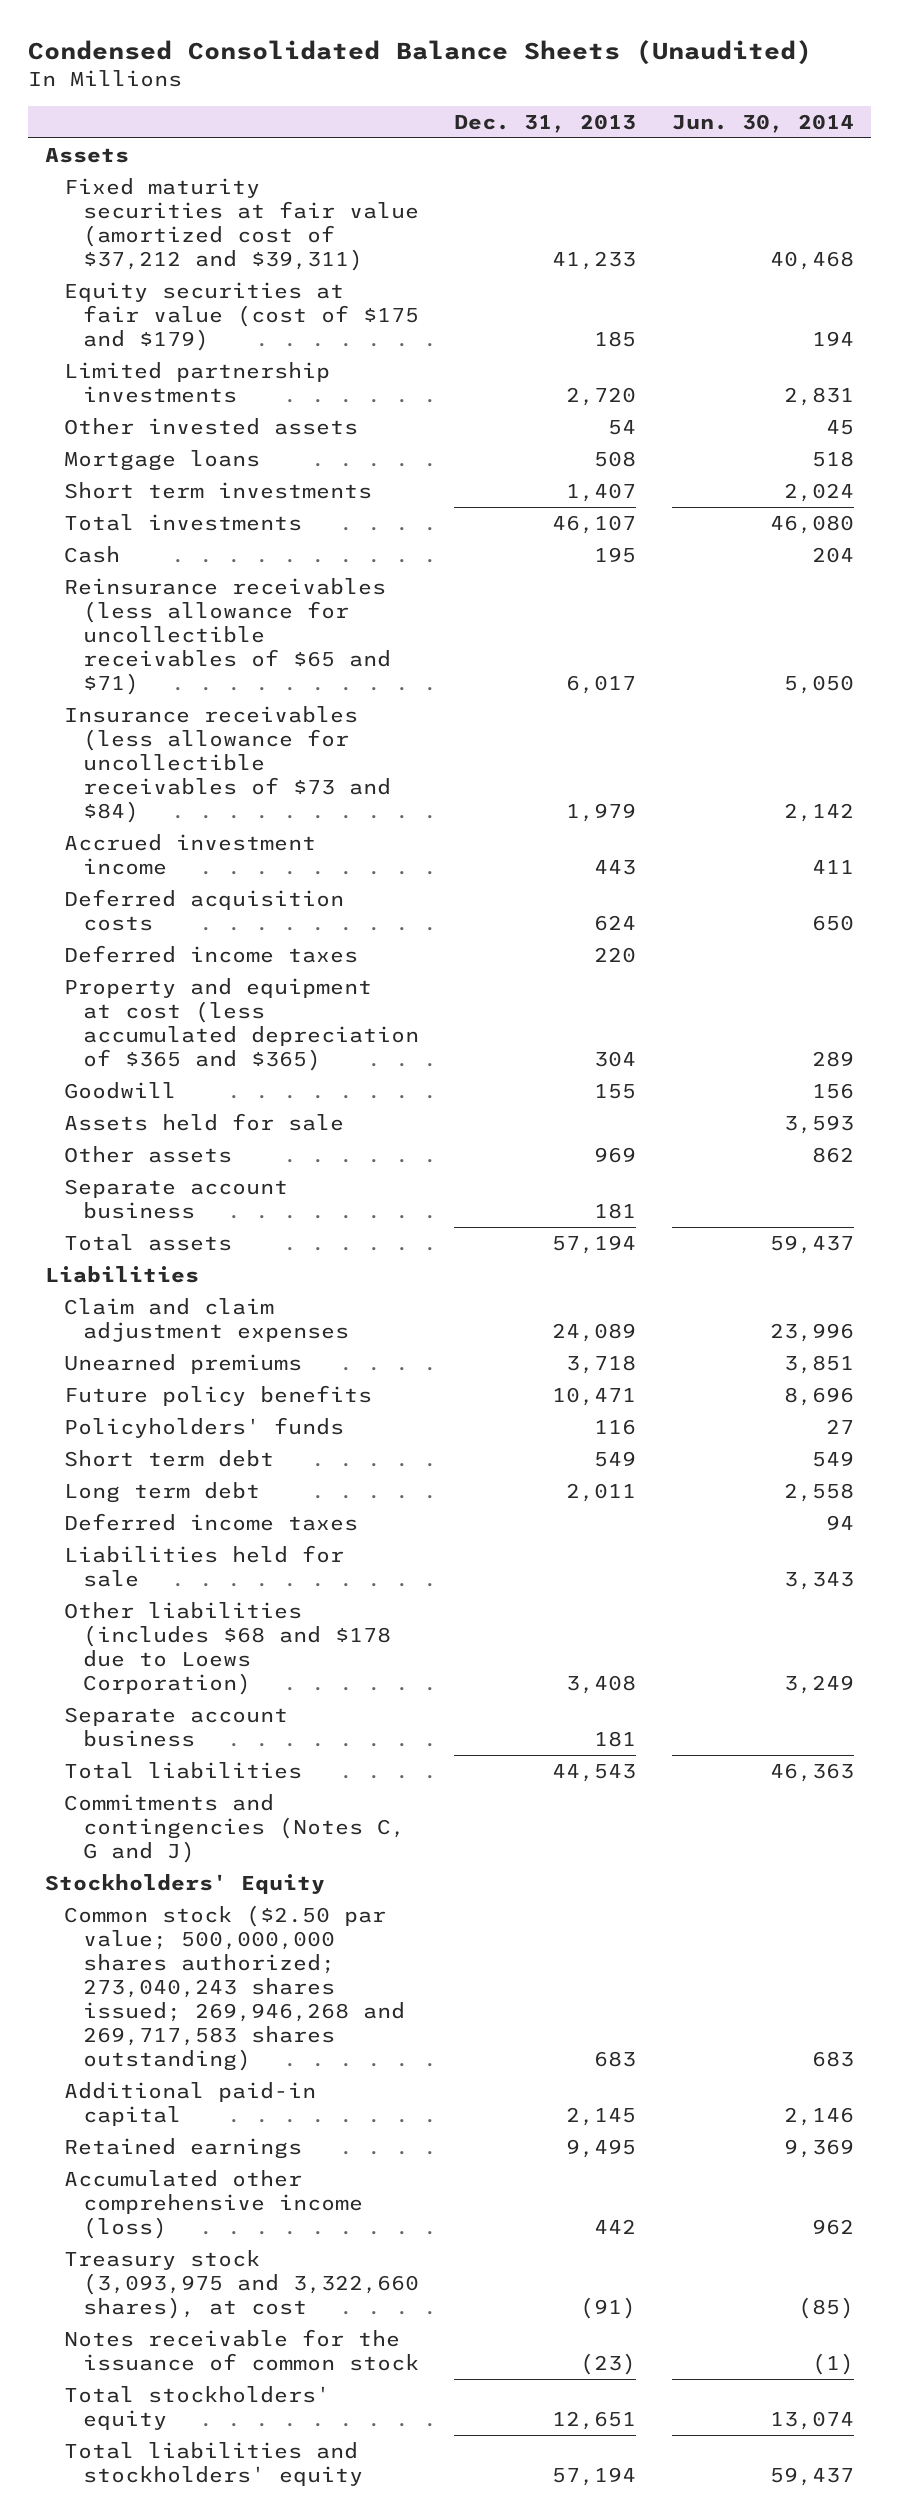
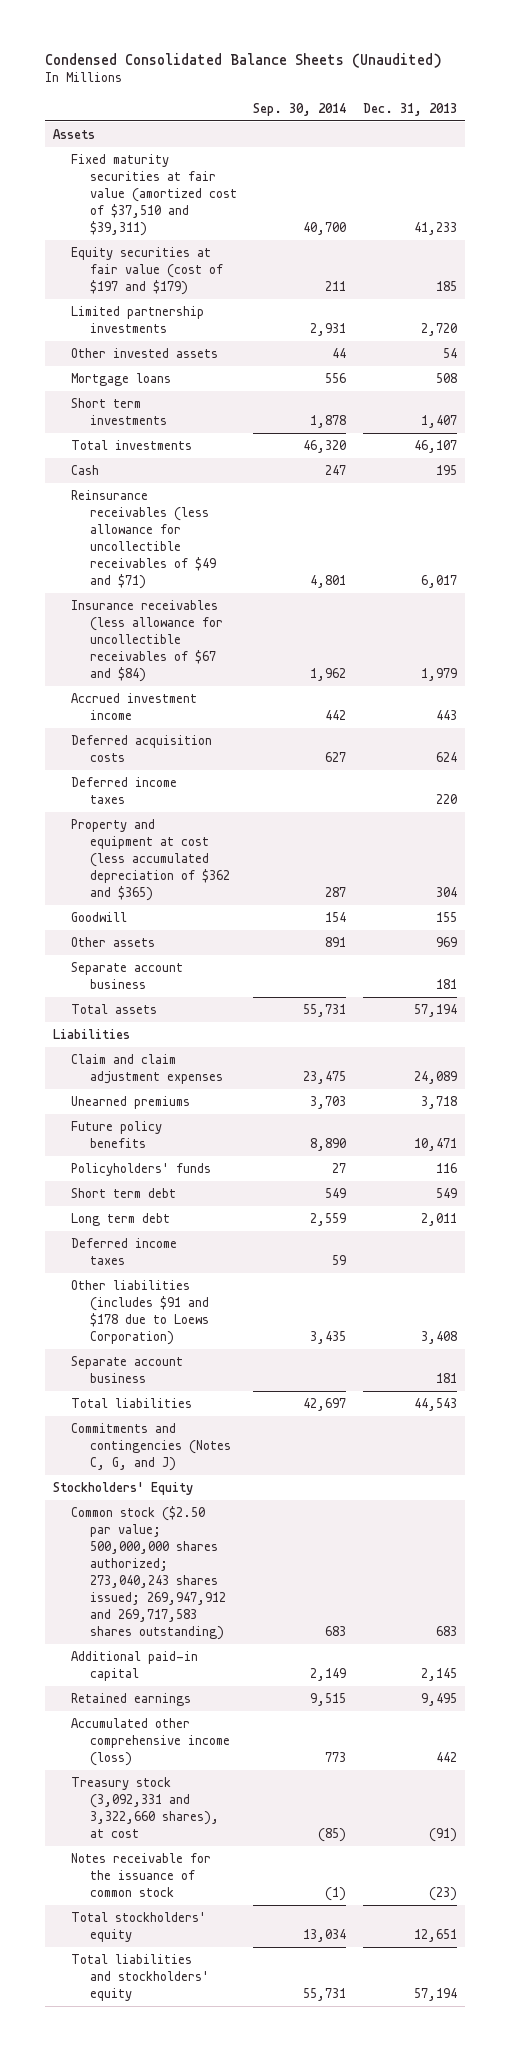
[671,113,854,133] Jun. 30, 2014 -> none
none -> [253,102,347,116] Sep. 30, 2014
[64,177,420,271] Fixed maturity securities at fair value (amortized cost of $37,212 and $39,311) -> [71,154,238,236] Fixed maturity securities at fair value (amortized cost of $37,510 and $39,311)
[64,281,420,351] Equity securities at fair value (cost of $175 and $179) -> [71,247,224,295] Equity securities at fair value (cost of $197 and $179)
[64,577,392,695] Reinsurance receivables (less allowance for uncollectible receivables of $65 and $71) -> [71,490,217,589] Reinsurance receivables (less allowance for uncollectible receivables of $49 and $71)
[64,705,392,823] Insurance receivables (less allowance for uncollectible receivables of $73 and $84) -> [71,600,224,682] Insurance receivables (less allowance for uncollectible receivables of $67 and $84)
[64,977,420,1071] Property and equipment at cost (less accumulated depreciation of $365 and $365) -> [71,819,231,901] Property and equipment at cost (less accumulated depreciation of $362 and $365)
[64,1112,345,1131] Assets held for sale -> none
[64,1544,345,1587] Liabilities held for sale -> none
[64,1601,392,1695] Other liabilities (includes $68 and $178 due to Loews Corporation) -> [71,1280,210,1345] Other liabilities (includes $91 and $178 due to Loews Corporation)
[64,1793,406,1863] Commitments and contingencies (Notes C, G and J) -> [71,1423,232,1471] Commitments and contingencies (Notes C, G, and J)
[64,1904,406,2071] Common stock ($2.50 par value; 500,000,000 shares authorized; 273,040,243 shares issued; 269,946,268 and 269,717,583 shares outstanding) -> [71,1506,227,1640] Common stock ($2.50 par value; 500,000,000 shares authorized; 273,040,243 shares issued; 269,947,912 and 269,717,583 shares outstanding)
[64,2249,420,2319] Treasury stock (3,093,975 and 3,322,660 shares), at cost -> [71,1777,220,1838] Treasury stock (3,092,331 and 3,322,660 shares), at cost

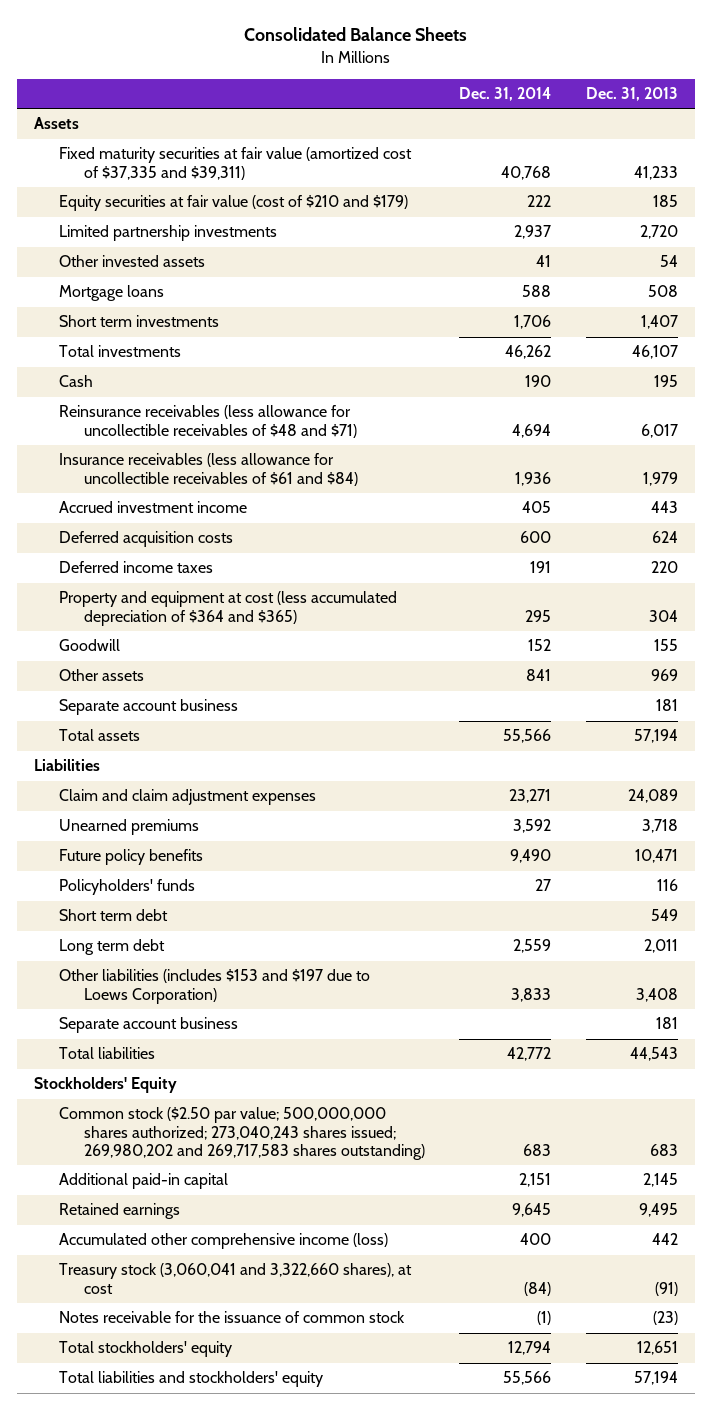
[44,52,442,68] Condensed Consolidated Balance Sheets (Unaudited) -> [243,27,467,42] Consolidated Balance Sheets
[253,102,347,116] Sep. 30, 2014 -> none
none -> [459,86,552,101] Dec. 31, 2014
[71,154,238,236] Fixed maturity securities at fair value (amortized cost of $37,510 and $39,311) -> [59,147,413,180] Fixed maturity securities at fair value (amortized cost of $37,335 and $39,311)
[71,247,224,295] Equity securities at fair value (cost of $197 and $179) -> [59,195,409,212] Equity securities at fair value (cost of $210 and $179)
[71,490,217,589] Reinsurance receivables (less allowance for uncollectible receivables of $49 and $71) -> [59,405,358,438] Reinsurance receivables (less allowance for uncollectible receivables of $48 and $71)
[71,600,224,682] Insurance receivables (less allowance for uncollectible receivables of $67 and $84) -> [59,453,359,486] Insurance receivables (less allowance for uncollectible receivables of $61 and $84)
[71,819,231,901] Property and equipment at cost (less accumulated depreciation of $362 and $365) -> [59,591,398,626] Property and equipment at cost (less accumulated depreciation of $364 and $365)
[71,1238,178,1266] Deferred income taxes -> none
[71,1280,210,1345] Other liabilities (includes $91 and $178 due to Loews Corporation) -> [59,969,371,1004] Other liabilities (includes $153 and $197 due to Loews Corporation)
[71,1423,232,1471] Commitments and contingencies (Notes C, G, and J) -> none
[71,1506,227,1640] Common stock ($2.50 par value; 500,000,000 shares authorized; 273,040,243 shares issued; 269,947,912 and 269,717,583 shares outstanding) -> [59,1107,426,1160] Common stock ($2.50 par value; 500,000,000 shares authorized; 273,040,243 shares issued; 269,980,202 and 269,717,583 shares outstanding)
[71,1777,220,1838] Treasury stock (3,092,331 and 3,322,660 shares), at cost -> [59,1263,413,1294] Treasury stock (3,060,041 and 3,322,660 shares), at cost

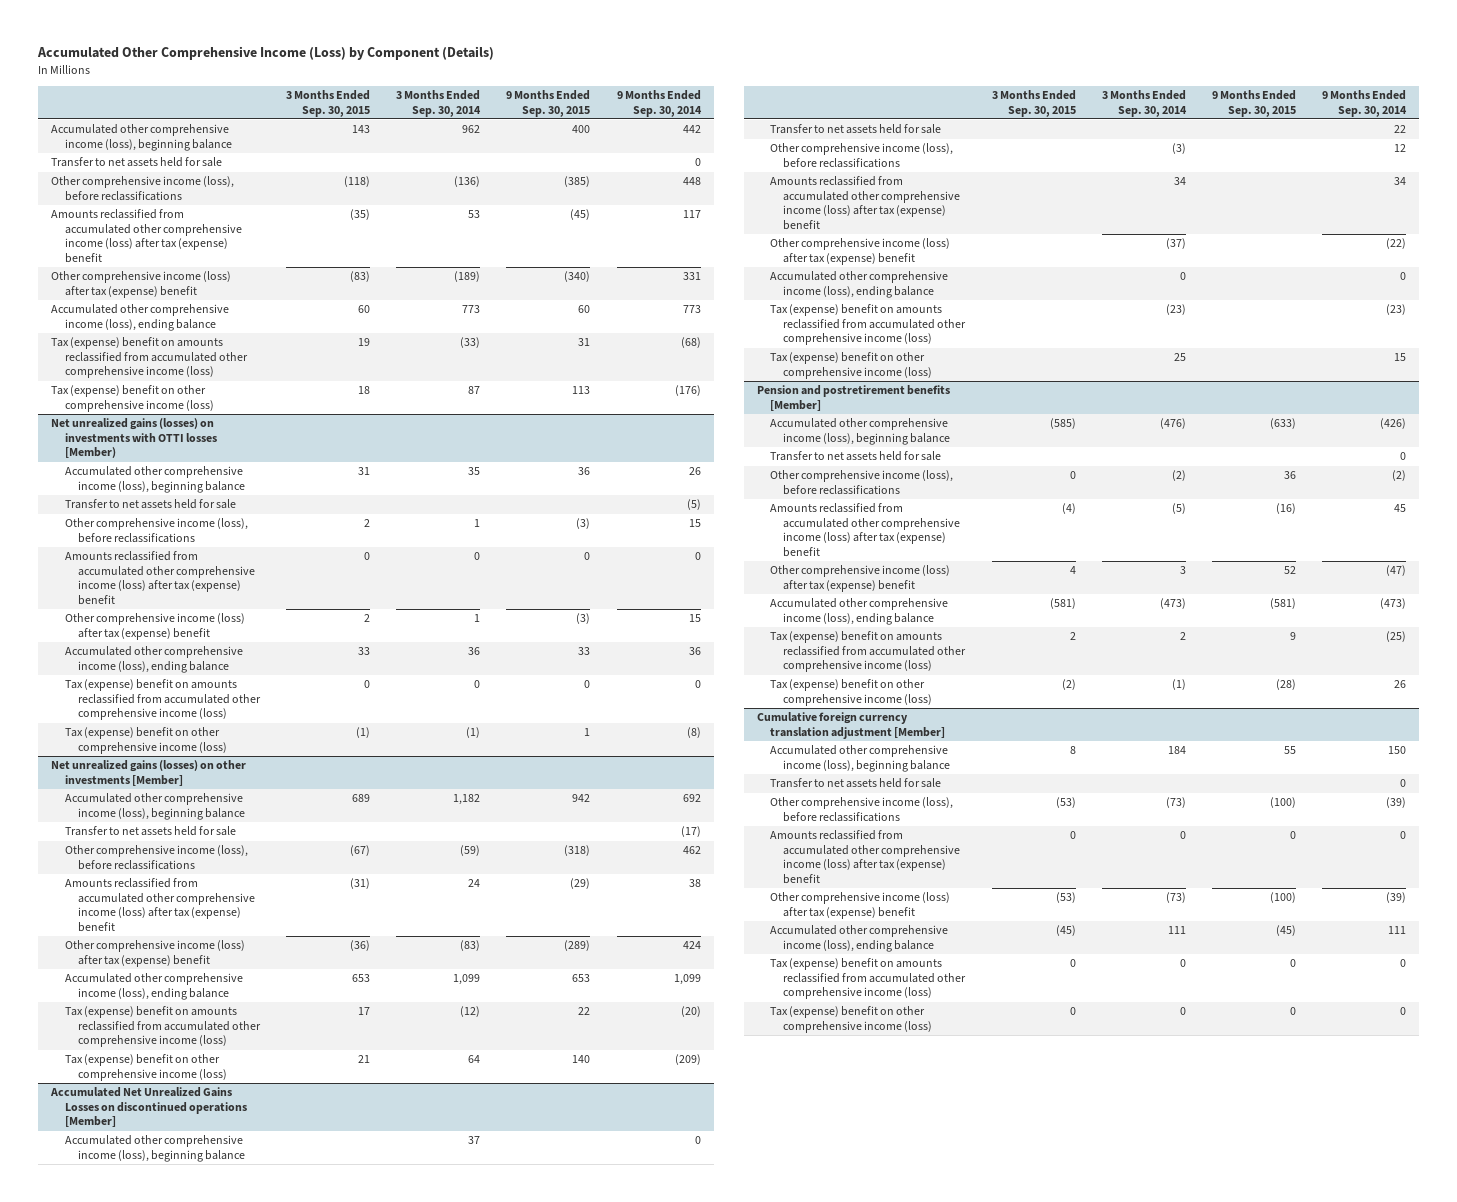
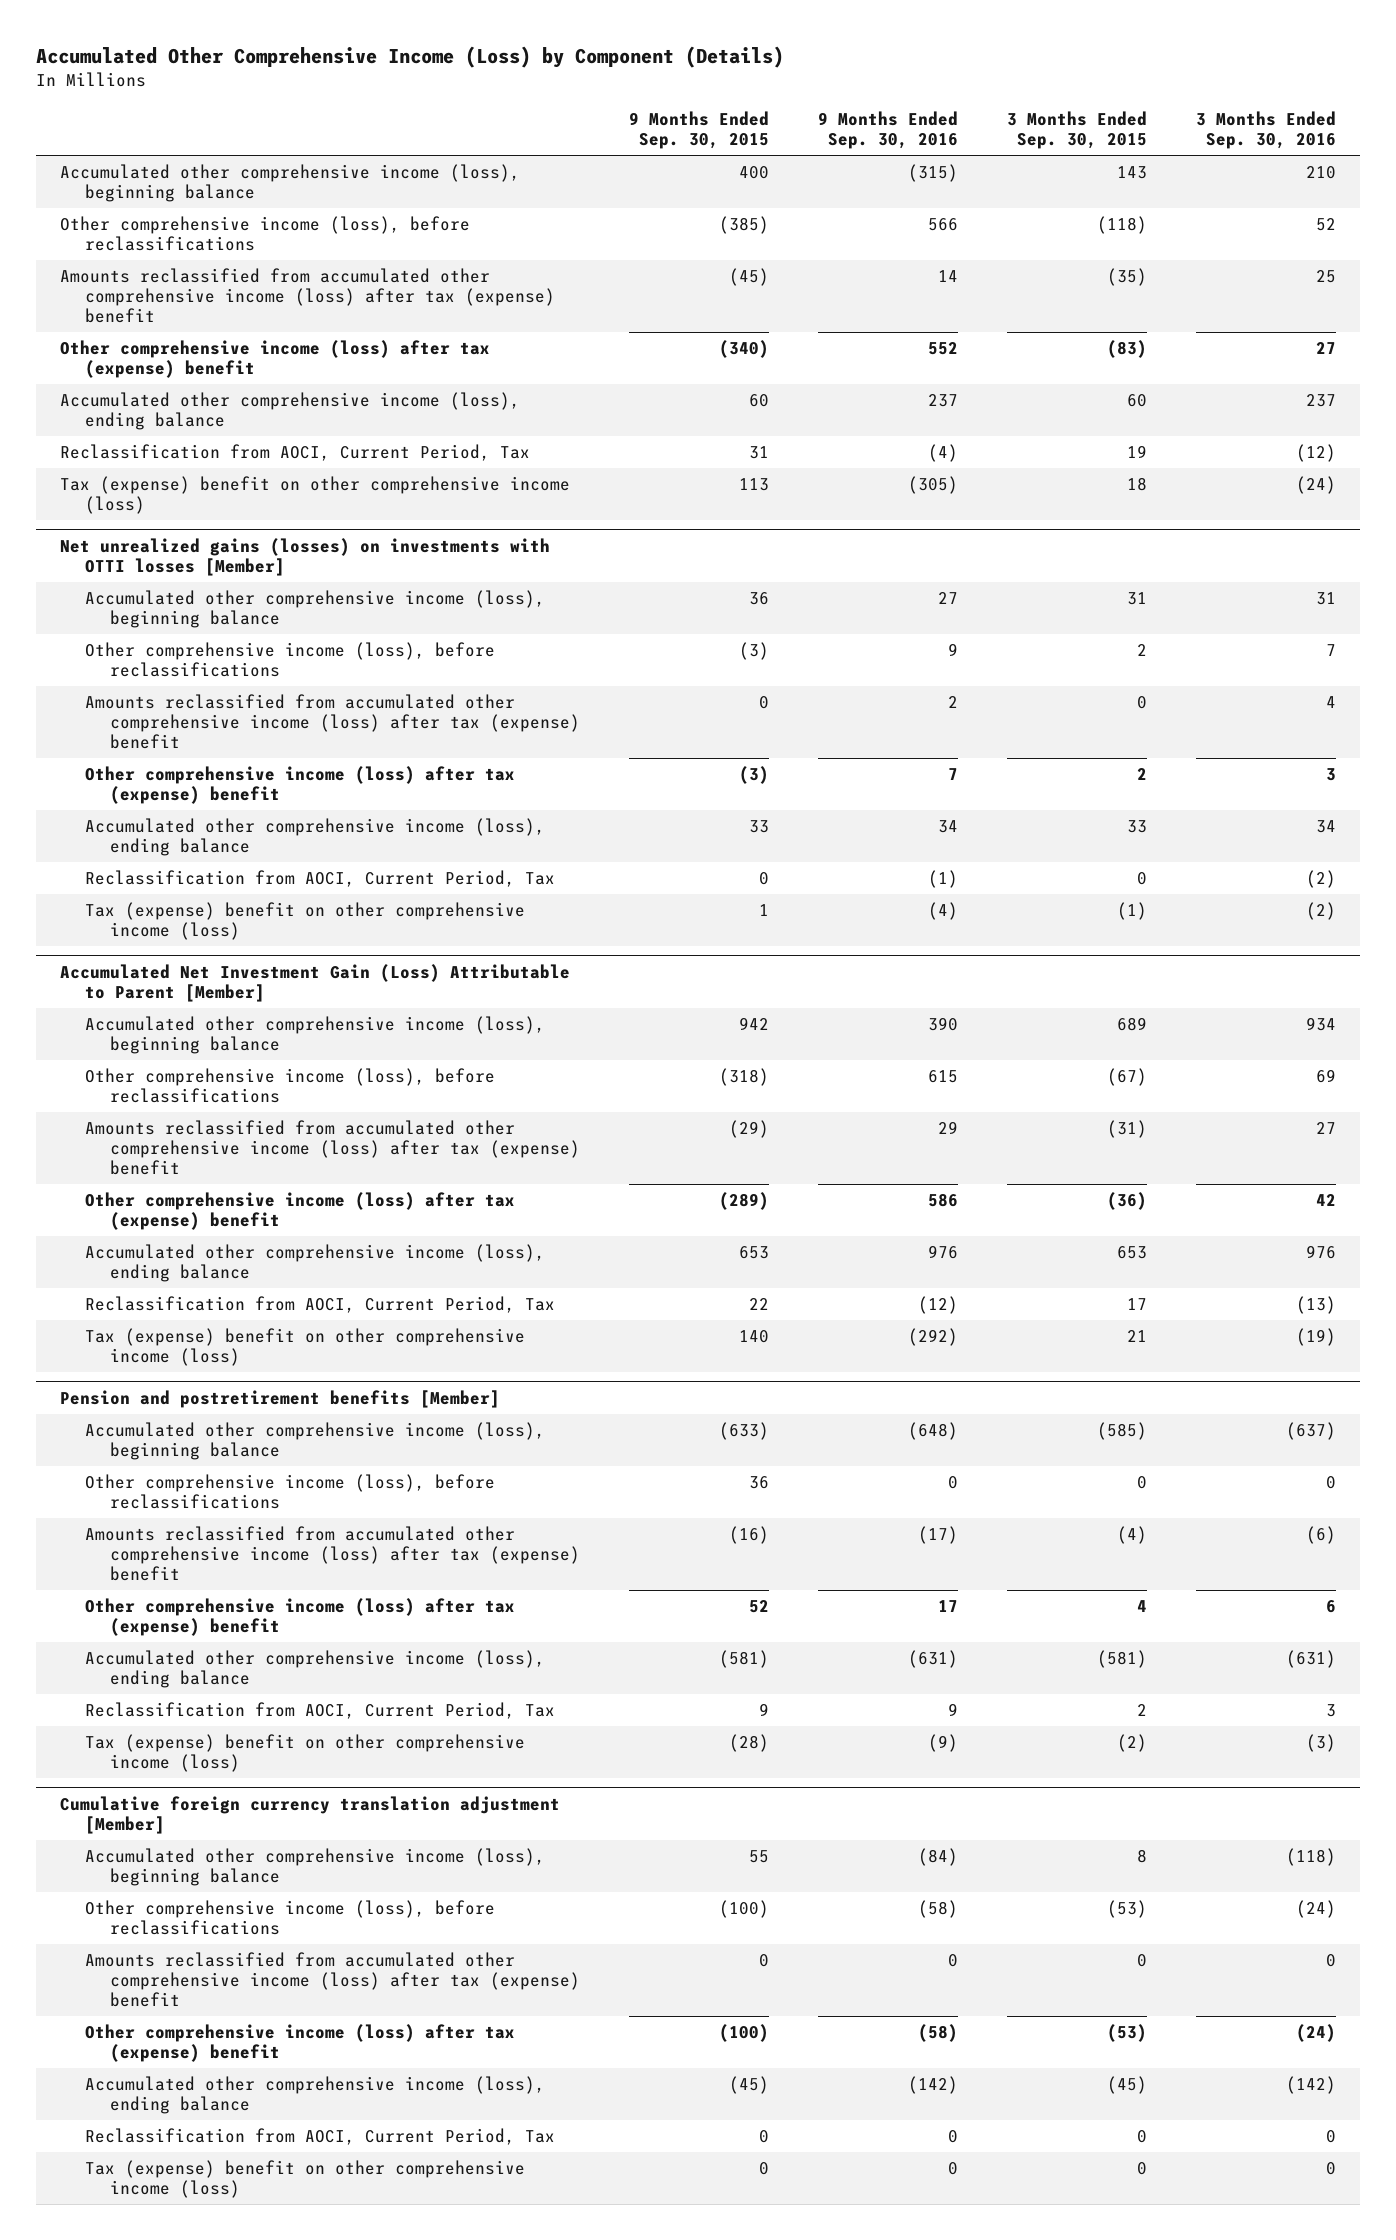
[396,90,482,117] 3 Months Ended Sep. 30, 2014 -> none
[616,90,702,117] 9 Months Ended Sep. 30, 2014 -> none
none -> [818,111,959,150] 9 Months Ended Sep. 30, 2016
none -> [1195,111,1336,150] 3 Months Ended Sep. 30, 2016
[51,157,223,168] Transfer to net assets held for sale -> none
[51,337,248,379] Tax (expense) benefit on amounts reclassified from accumulated other comprehensive income (loss) -> [60,443,531,461] Reclassification from AOCI, Current Period, Tax
[51,418,217,459] Net unrealized gains (losses) on investments with OTTI losses [Member) -> [60,537,551,576] Net unrealized gains (losses) on investments with OTTI losses [Member]
[64,499,236,510] Transfer to net assets held for sale -> none
[64,679,261,721] Tax (expense) benefit on amounts reclassified from accumulated other comprehensive income (loss) -> none
none -> [85,869,556,887] Reclassification from AOCI, Current Period, Tax
[51,760,247,786] Net unrealized gains (losses) on other investments [Member] -> none
none -> [60,963,571,1002] Accumulated Net Investment Gain (Loss) Attributable to Parent [Member]
[64,826,236,837] Transfer to net assets held for sale -> none
[64,1006,261,1048] Tax (expense) benefit on amounts reclassified from accumulated other comprehensive income (loss) -> [85,1295,556,1313] Reclassification from AOCI, Current Period, Tax
[50,1087,247,1128] Accumulated Net Unrealized Gains Losses on discontinued operations [Member] -> none
[64,1135,245,1162] Accumulated other comprehensive income (loss), beginning balance -> none
[770,124,942,135] Transfer to net assets held for sale -> none
[770,143,954,168] Other comprehensive income (loss), before reclassifications -> none
[770,176,961,230] Amounts reclassified from accumulated other comprehensive income (loss) after tax (expense) benefit -> none
[770,238,951,265] Other comprehensive income (loss) after tax (expense) benefit -> none
[770,271,949,298] Accumulated other comprehensive income (loss), ending balance -> none
[770,304,967,346] Tax (expense) benefit on amounts reclassified from accumulated other comprehensive income (loss) -> none
[770,352,933,379] Tax (expense) benefit on other comprehensive income (loss) -> none
[770,451,942,462] Transfer to net assets held for sale -> none
[770,631,967,673] Tax (expense) benefit on amounts reclassified from accumulated other comprehensive income (loss) -> none
none -> [85,1701,556,1719] Reclassification from AOCI, Current Period, Tax
[770,778,942,789] Transfer to net assets held for sale -> none
[770,958,967,1000] Tax (expense) benefit on amounts reclassified from accumulated other comprehensive income (loss) -> none
none -> [85,2127,556,2145] Reclassification from AOCI, Current Period, Tax

